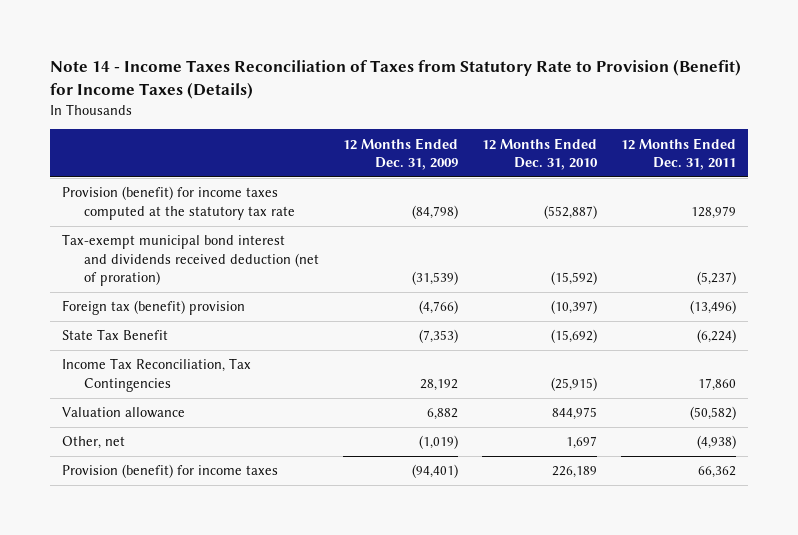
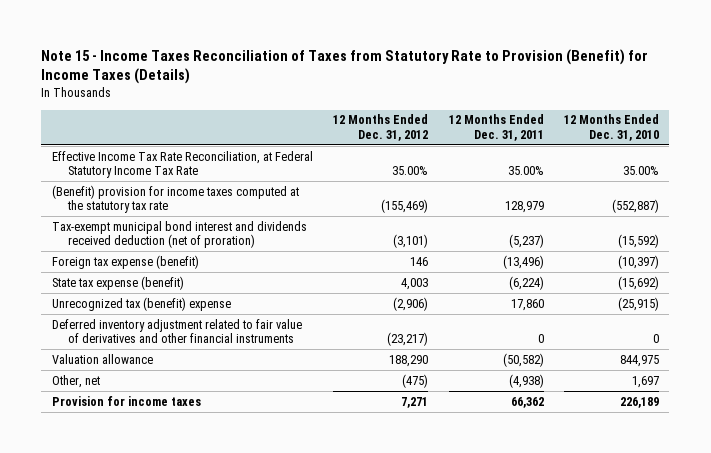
[49,59,741,99] Note 14 - Income Taxes Reconciliation of Taxes from Statutory Rate to Provision (Benefit) for Income Taxes (Details) -> [41,48,649,85] Note 15 - Income Taxes Reconciliation of Taxes from Statutory Rate to Provision (Benefit) for Income Taxes (Details)
[343,137,459,170] 12 Months Ended Dec. 31, 2009 -> none
none -> [333,114,429,141] 12 Months Ended Dec. 31, 2012
none -> [51,150,313,179] Effective Income Tax Rate Reconciliation, at Federal Statutory Income Tax Rate
[61,186,296,220] Provision (benefit) for income taxes computed at the statutory tax rate -> [51,184,299,214] (Benefit) provision for income taxes computed at the statutory tax rate
[61,300,245,316] Foreign tax (benefit) provision -> [51,254,199,269] Foreign tax expense (benefit)
[61,329,168,341] State Tax Benefit -> [51,275,184,290] State tax expense (benefit)
[61,358,251,392] Income Tax Reconciliation, Tax Contingencies -> [51,296,231,311] Unrecognized tax (benefit) expense
none -> [51,318,302,344] Deferred inventory adjustment related to fair value of derivatives and other financial instruments
[61,464,278,479] Provision (benefit) for income taxes -> [51,395,201,406] Provision for income taxes

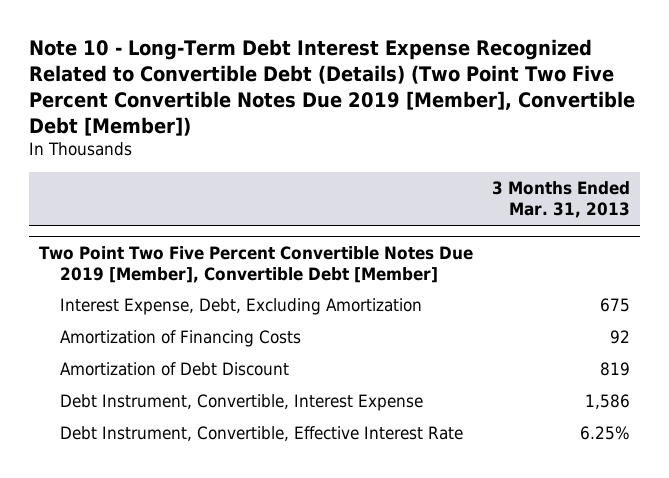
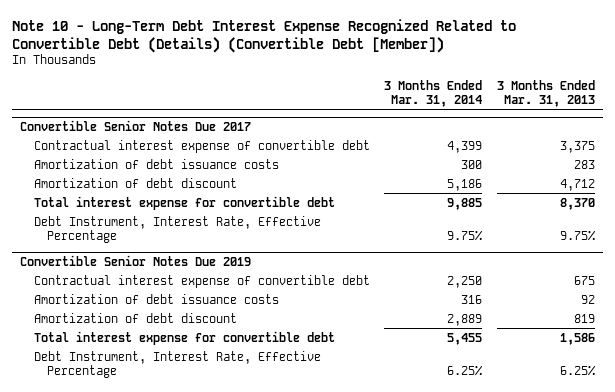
[28,38,635,136] Note 10 - Long-Term Debt Interest Expense Recognized Related to Convertible Debt (Details) (Two Point Two Five Percent Convertible Notes Due 2019 [Member], Convertible Debt [Member]) -> [12,18,517,53] Note 10 - Long-Term Debt Interest Expense Recognized Related to Convertible Debt (Details) (Convertible Debt [Member])
none -> [384,79,483,107] 3 Months Ended Mar. 31, 2014
[38,245,473,283] Two Point Two Five Percent Convertible Notes Due 2019 [Member], Convertible Debt [Member] -> none
none -> [19,119,251,131] Convertible Senior Notes Due 2017
[59,298,422,316] Interest Expense, Debt, Excluding Amortization -> [33,139,370,153] Contractual interest expense of convertible debt
[600,298,631,313] 675 -> [560,140,596,153] 3,375
[59,330,301,348] Amortization of Financing Costs -> [33,158,279,169] Amortization of debt issuance costs
[610,330,631,345] 92 -> [574,159,596,169] 283
[59,362,289,377] Amortization of Debt Discount -> [33,177,237,188] Amortization of debt discount
[600,362,631,377] 819 -> [560,178,596,191] 4,712
none -> [33,195,335,210] Total interest expense for convertible debt
none -> [33,215,321,243] Debt Instrument, Interest Rate, Effective Percentage
none -> [19,254,251,266] Convertible Senior Notes Due 2019
none -> [33,274,370,288] Contractual interest expense of convertible debt
none -> [33,293,279,304] Amortization of debt issuance costs
none -> [33,312,237,323] Amortization of debt discount
[59,394,423,412] Debt Instrument, Convertible, Interest Expense -> [33,330,335,345] Total interest expense for convertible debt
[59,426,463,442] Debt Instrument, Convertible, Effective Interest Rate -> [33,350,321,378] Debt Instrument, Interest Rate, Effective Percentage

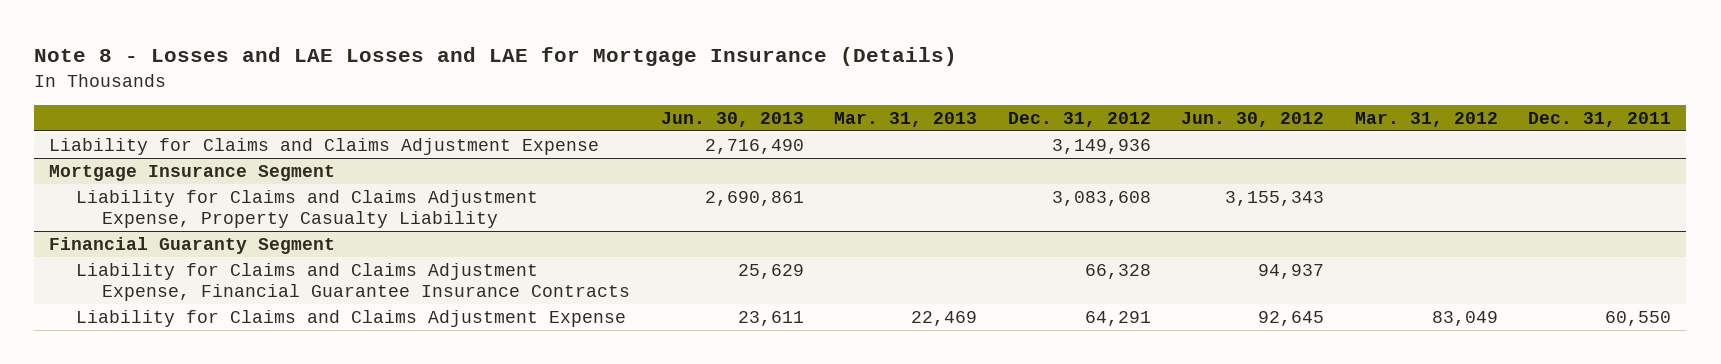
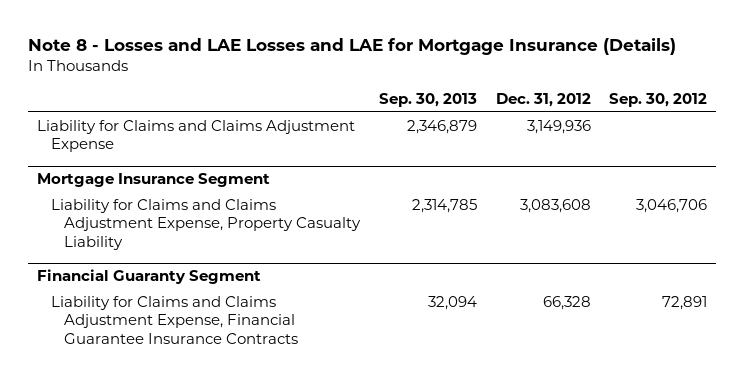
[660,111,804,127] Jun. 30, 2013 -> none
[834,111,978,127] Mar. 31, 2013 -> none
[1181,111,1325,127] Jun. 30, 2012 -> none
[1354,111,1498,127] Mar. 31, 2012 -> none
[1528,111,1672,127] Dec. 31, 2011 -> none
none -> [378,92,477,107] Sep. 30, 2013
none -> [609,92,708,107] Sep. 30, 2012
[75,309,626,327] Liability for Claims and Claims Adjustment Expense -> none

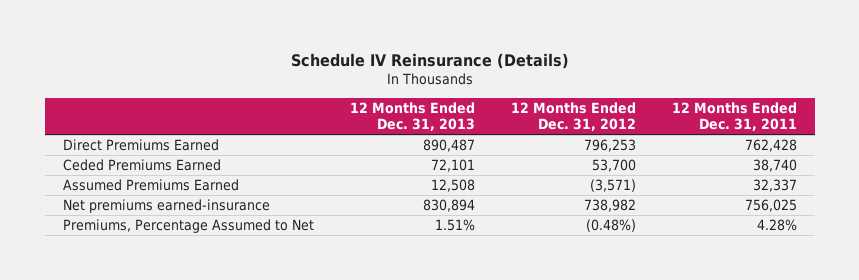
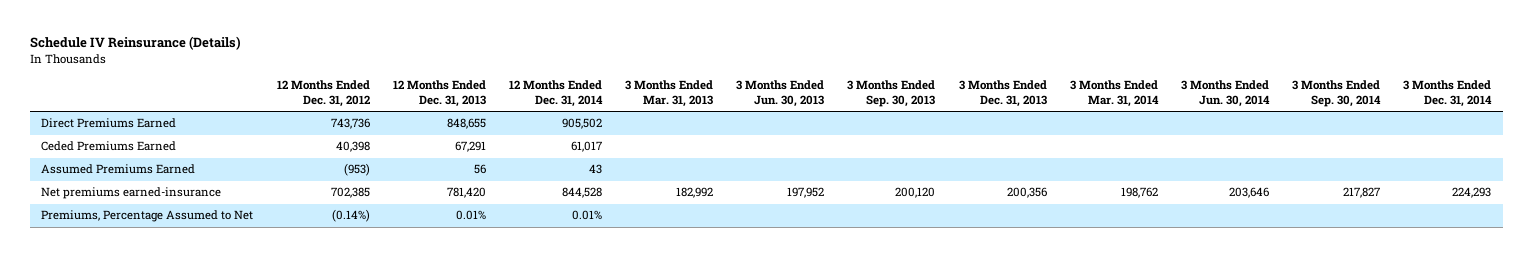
[671,102,797,132] 12 Months Ended Dec. 31, 2011 -> none
none -> [508,80,603,107] 12 Months Ended Dec. 31, 2014
none -> [625,80,714,107] 3 Months Ended Mar. 31, 2013
none -> [736,80,825,107] 3 Months Ended Jun. 30, 2013
none -> [847,80,936,107] 3 Months Ended Sep. 30, 2013
none -> [958,80,1047,107] 3 Months Ended Dec. 31, 2013
none -> [1069,80,1159,107] 3 Months Ended Mar. 31, 2014
none -> [1180,80,1270,107] 3 Months Ended Jun. 30, 2014
none -> [1292,80,1382,107] 3 Months Ended Sep. 30, 2014
none -> [1403,80,1493,107] 3 Months Ended Dec. 31, 2014
[422,139,475,153] 890,487 -> [446,118,486,130] 848,655
[583,139,636,153] 796,253 -> [330,118,370,130] 743,736
[430,159,475,173] 72,101 -> [454,141,486,153] 67,291
[591,159,636,173] 53,700 -> [335,141,370,153] 40,398
[430,179,475,193] 12,508 -> [473,164,486,175] 56
[589,179,636,193] (3,571) -> [343,163,370,177] (953)
[422,199,475,213] 830,894 -> [446,187,486,199] 781,420
[583,199,636,213] 738,982 -> [330,187,370,199] 702,385
[434,219,475,232] 1.51% -> [455,210,486,221] 0.01%
[585,219,636,233] (0.48%) -> [331,209,370,223] (0.14%)

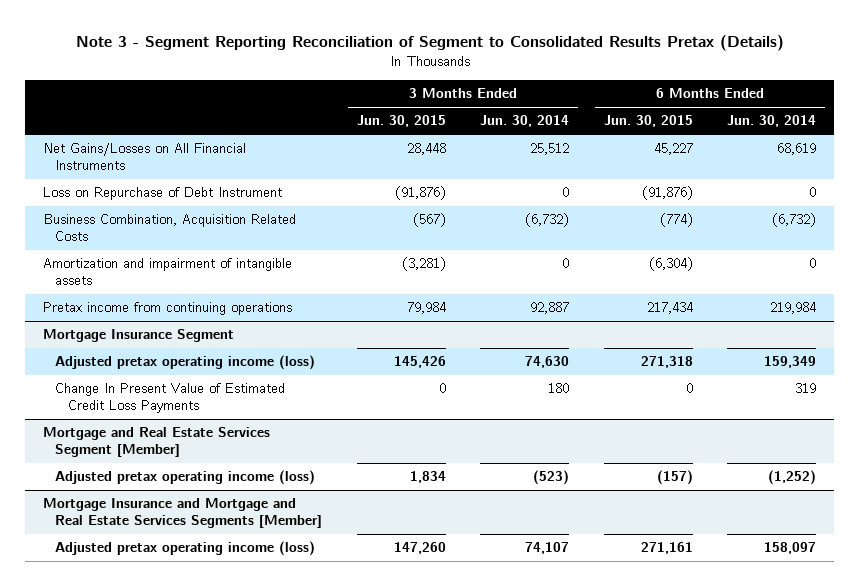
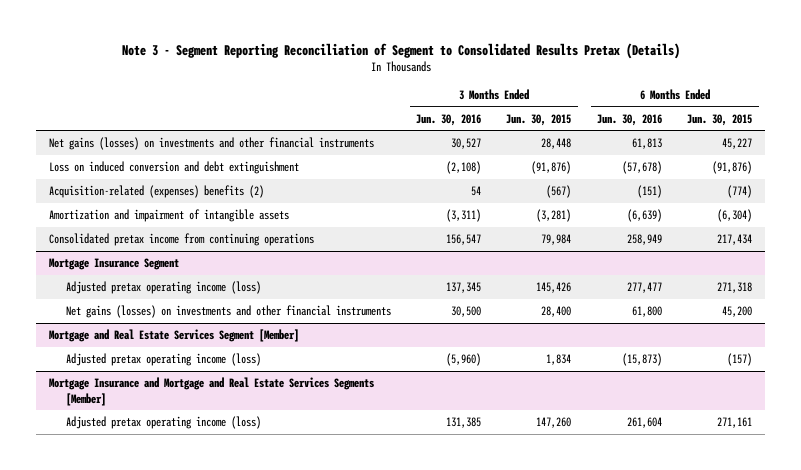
[480,115,570,128] Jun. 30, 2014 -> none
[727,115,817,128] Jun. 30, 2014 -> none
none -> [415,113,481,126] Jun. 30, 2016
none -> [596,113,662,126] Jun. 30, 2016
[42,143,246,171] Net Gains/Losses on All Financial Instruments -> [48,137,374,151] Net gains (losses) on investments and other financial instruments
[42,187,282,201] Loss on Repurchase of Debt Instrument -> [48,161,299,175] Loss on induced conversion and debt extinguishment
[42,214,296,242] Business Combination, Acquisition Related Costs -> [48,185,264,199] Acquisition-related (expenses) benefits (2)
[42,302,292,316] Pretax income from continuing operations -> [48,233,314,247] Consolidated pretax income from continuing operations
[55,383,286,414] Change In Present Value of Estimated Credit Loss Payments -> none
none -> [65,305,391,319] Net gains (losses) on investments and other financial instruments

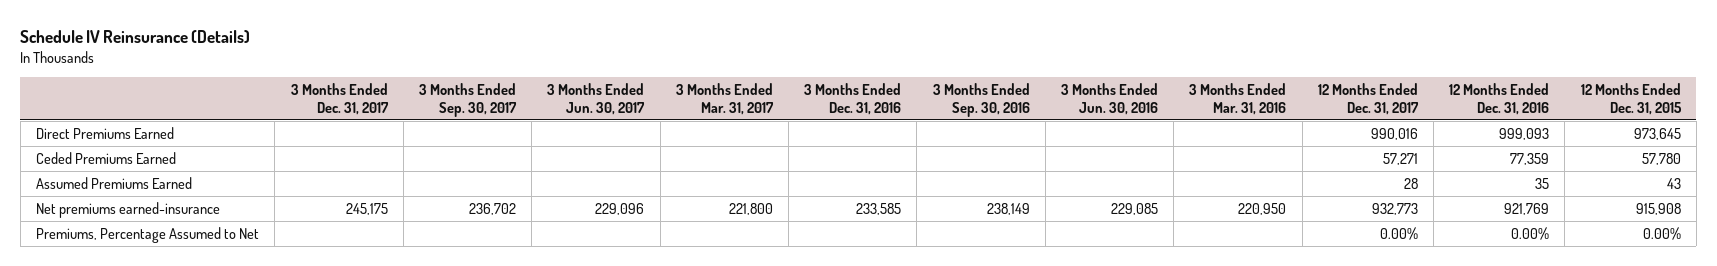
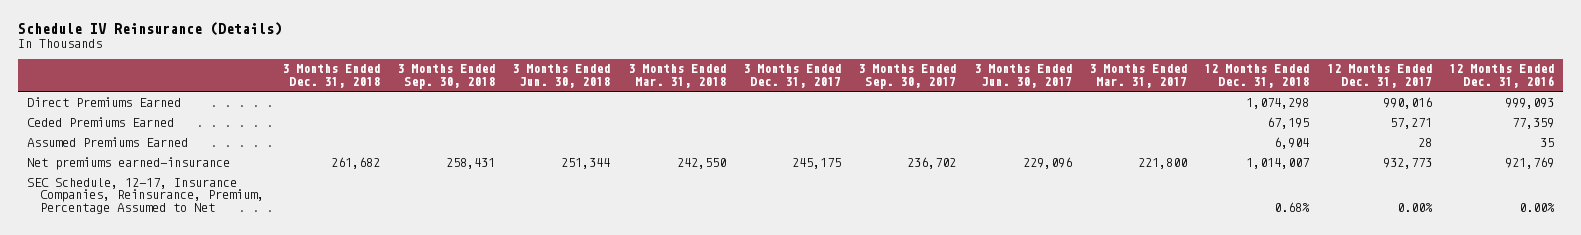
[804,83,902,115] 3 Months Ended Dec. 31, 2016 -> none
[932,83,1030,117] 3 Months Ended Sep. 30, 2016 -> none
[1060,83,1158,115] 3 Months Ended Jun. 30, 2016 -> none
[1189,83,1287,115] 3 Months Ended Mar. 31, 2016 -> none
[1580,83,1682,115] 12 Months Ended Dec. 31, 2015 -> none
none -> [281,64,380,89] 3 Months Ended Dec. 31, 2018
none -> [397,64,496,90] 3 Months Ended Sep. 30, 2018
none -> [512,64,611,89] 3 Months Ended Jun. 30, 2018
none -> [627,64,726,89] 3 Months Ended Mar. 31, 2018
none -> [1204,64,1310,89] 12 Months Ended Dec. 31, 2018
[36,226,260,243] Premiums, Percentage Assumed to Net -> [26,177,265,215] SEC Schedule, 12-17, Insurance Companies, Reinsurance, Premium, Percentage Assumed to Net

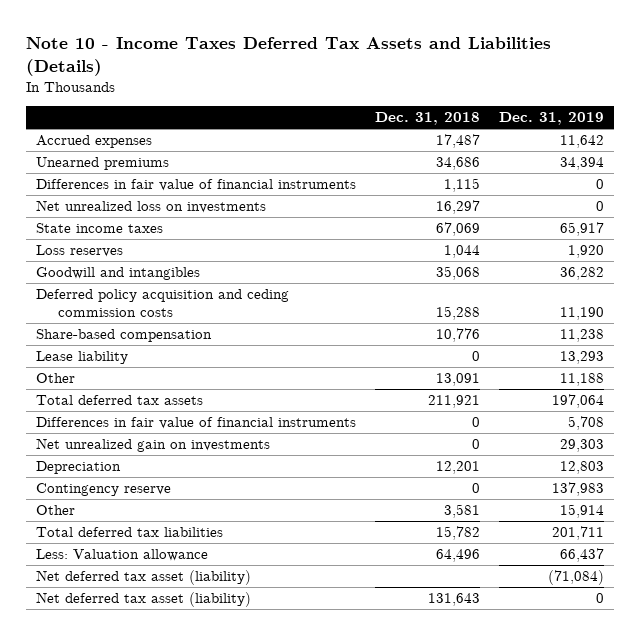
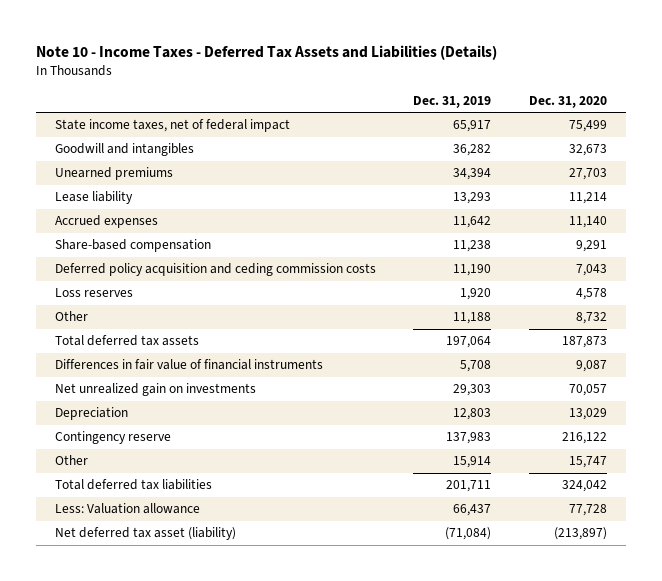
[26,37,552,76] Note 10 - Income Taxes Deferred Tax Assets and Liabilities (Details) -> [35,44,497,60] Note 10 - Income Taxes - Deferred Tax Assets and Liabilities (Details)
[375,112,481,126] Dec. 31, 2018 -> none
none -> [529,95,608,108] Dec. 31, 2020
[35,179,356,192] Differences in fair value of financial instruments -> none
[35,200,266,214] Net unrealized loss on investments -> none
[35,223,163,234] State income taxes -> [54,119,290,133] State income taxes, net of federal impact
[35,157,169,171] Unearned premiums -> [54,167,173,181] Unearned premiums
[35,135,152,149] Accrued expenses -> [54,215,158,229] Accrued expenses
[35,329,212,343] Share-based compensation -> [54,239,211,253] Share-based compensation
[35,289,289,318] Deferred policy acquisition and ceding commission costs -> [54,263,376,277] Deferred policy acquisition and ceding commission costs
[35,245,123,258] Loss reserves -> [54,288,133,298] Loss reserves
[35,592,251,608] Net deferred tax asset (liability) -> none

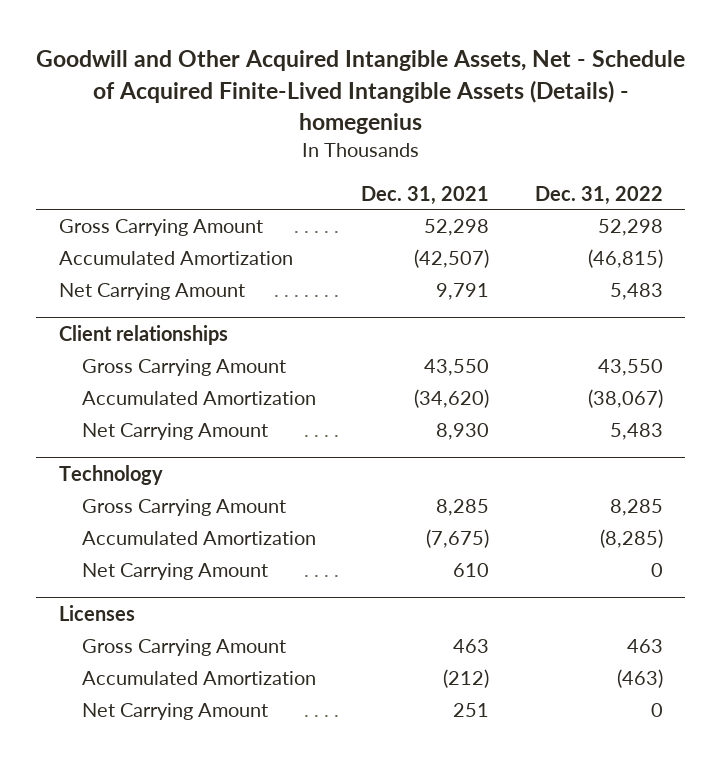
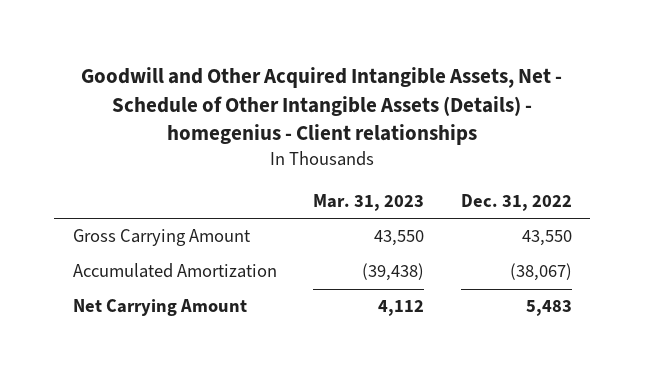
[35,50,685,134] Goodwill and Other Acquired Intangible Assets, Net - Schedule of Acquired Finite-Lived Intangible Assets (Details) - homegenius -> [81,66,563,146] Goodwill and Other Acquired Intangible Assets, Net - Schedule of Other Intangible Assets (Details) - homegenius - Client relationships
[361,185,490,205] Dec. 31, 2021 -> none
none -> [313,193,425,211] Mar. 31, 2023
[58,219,263,237] Gross Carrying Amount -> none
[58,251,293,266] Accumulated Amortization -> none
[58,283,245,301] Net Carrying Amount -> none
[58,325,228,346] Client relationships -> none
[58,465,163,486] Technology -> none
[82,499,287,517] Gross Carrying Amount -> none
[82,531,317,546] Accumulated Amortization -> none
[82,563,269,581] Net Carrying Amount -> none
[58,605,135,622] Licenses -> none
[82,639,287,657] Gross Carrying Amount -> none
[82,671,317,686] Accumulated Amortization -> none
[82,703,269,721] Net Carrying Amount -> none

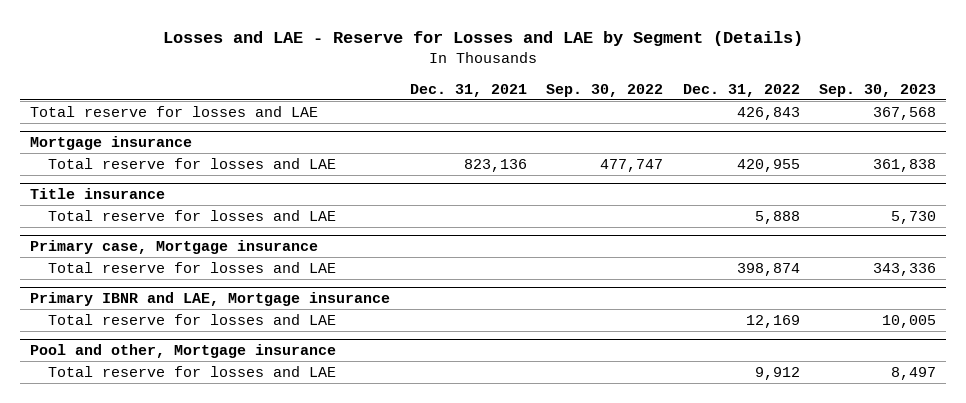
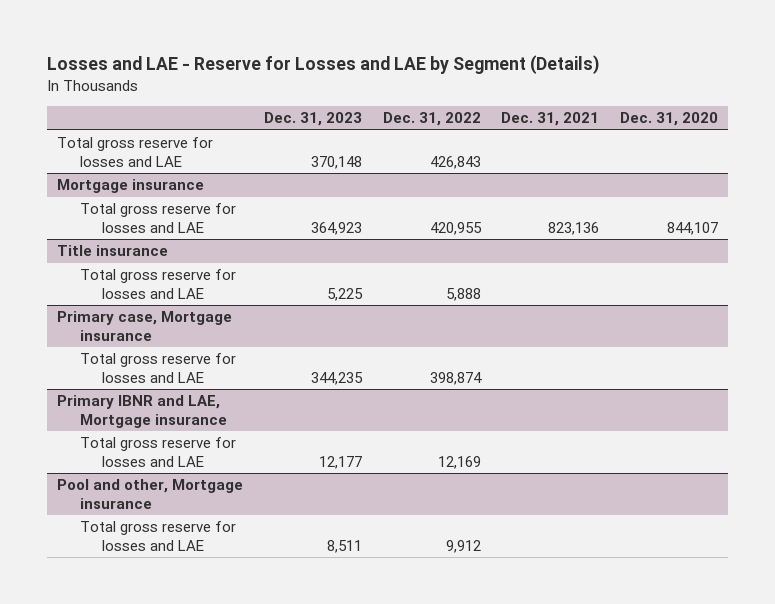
[546,83,664,97] Sep. 30, 2022 -> none
[819,83,937,97] Sep. 30, 2023 -> none
none -> [263,112,362,127] Dec. 31, 2023
none -> [619,112,718,127] Dec. 31, 2020
[30,105,319,117] Total reserve for losses and LAE -> [57,137,214,167] Total gross reserve for losses and LAE
[48,157,337,169] Total reserve for losses and LAE -> [79,203,236,233] Total gross reserve for losses and LAE
[48,209,337,221] Total reserve for losses and LAE -> [79,269,236,299] Total gross reserve for losses and LAE
[48,261,337,273] Total reserve for losses and LAE -> [79,353,236,383] Total gross reserve for losses and LAE
[48,313,337,325] Total reserve for losses and LAE -> [79,437,236,467] Total gross reserve for losses and LAE
[48,365,337,377] Total reserve for losses and LAE -> [79,521,236,551] Total gross reserve for losses and LAE

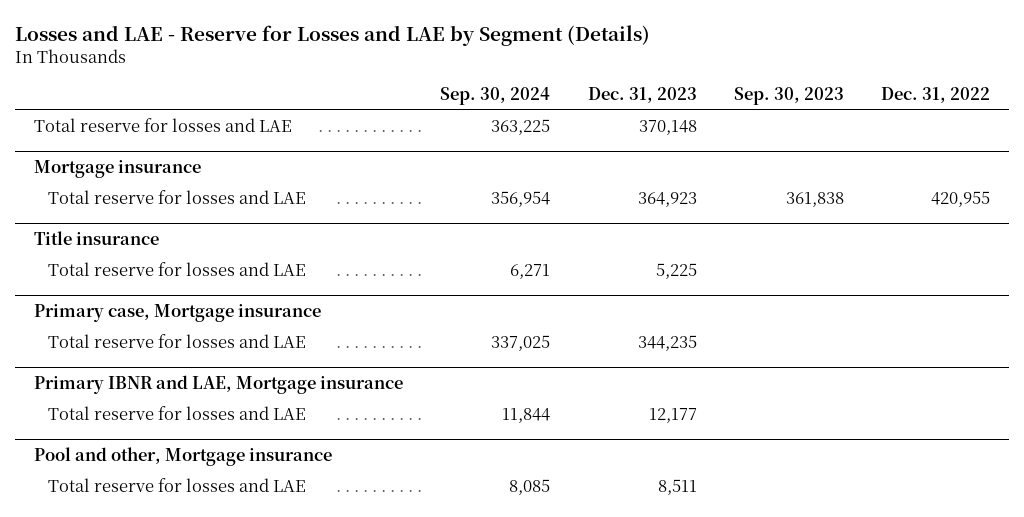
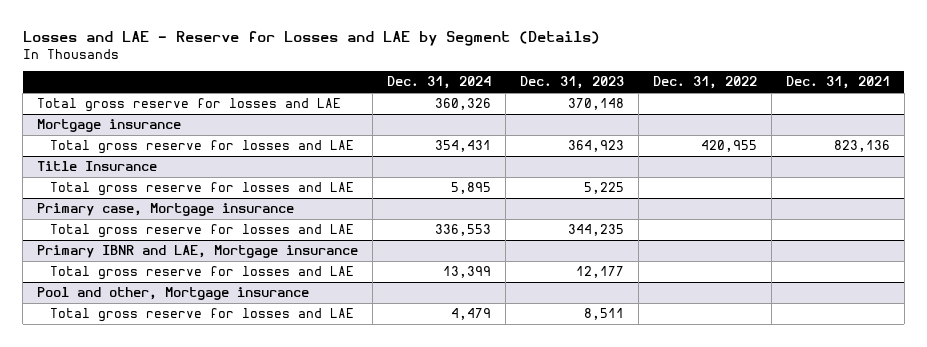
[440,87,551,106] Sep. 30, 2024 -> none
[733,87,844,106] Sep. 30, 2023 -> none
none -> [387,76,492,90] Dec. 31, 2024
none -> [785,76,890,90] Dec. 31, 2021
[33,118,292,133] Total reserve for losses and LAE -> [37,98,342,113] Total gross reserve for losses and LAE
[48,190,307,205] Total reserve for losses and LAE -> [49,140,354,155] Total gross reserve for losses and LAE
[33,231,159,246] Title insurance -> [37,161,158,172] Title Insurance
[48,262,307,277] Total reserve for losses and LAE -> [49,182,354,197] Total gross reserve for losses and LAE
[48,334,307,349] Total reserve for losses and LAE -> [49,224,354,239] Total gross reserve for losses and LAE
[48,406,307,421] Total reserve for losses and LAE -> [49,266,354,281] Total gross reserve for losses and LAE
[48,478,307,493] Total reserve for losses and LAE -> [49,308,354,323] Total gross reserve for losses and LAE

